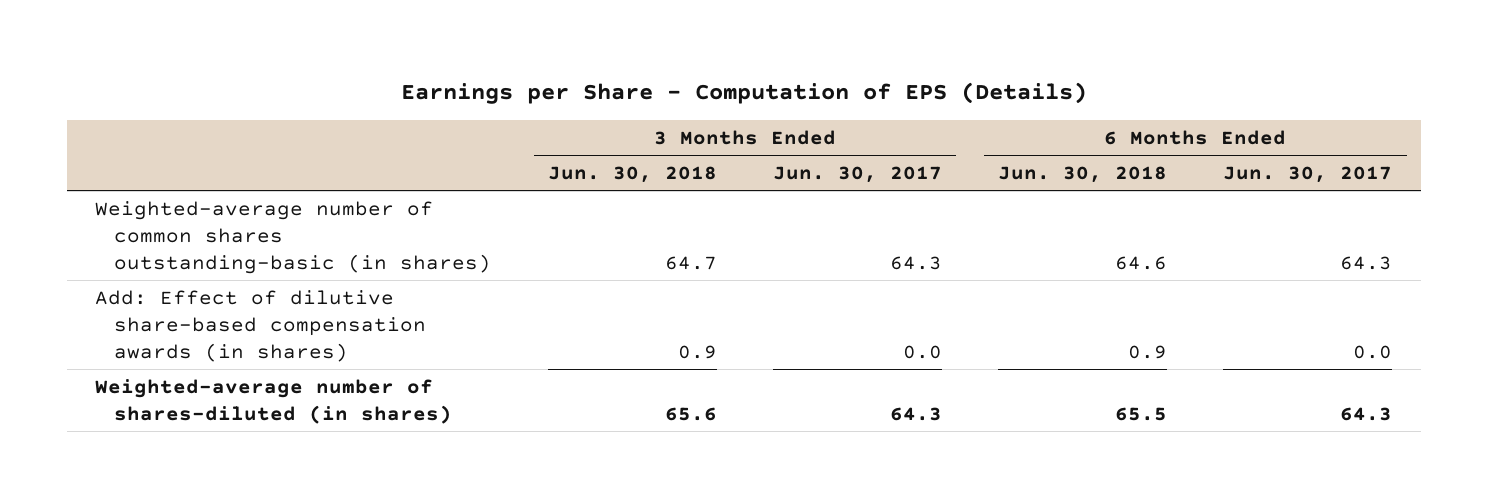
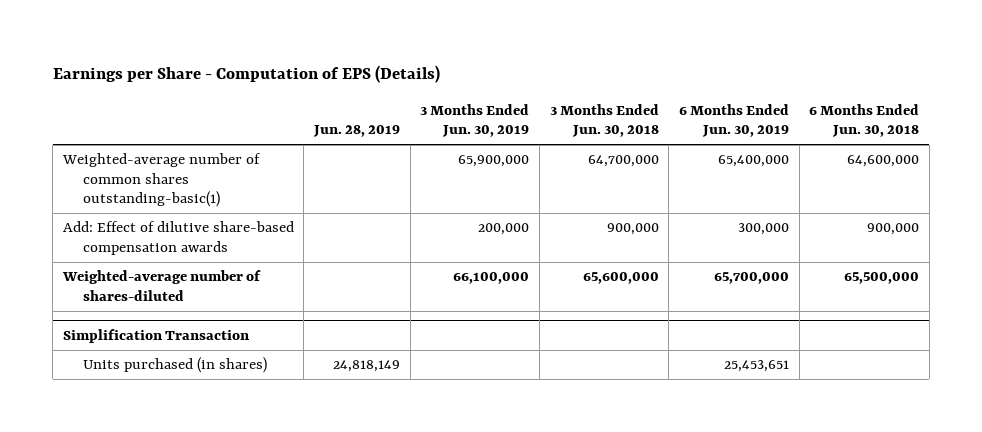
[772,165,942,183] Jun. 30, 2017 -> none
[1223,165,1393,183] Jun. 30, 2017 -> none
none -> [313,125,401,138] Jun. 28, 2019
none -> [420,103,530,138] 3 Months Ended Jun. 30, 2019
none -> [678,103,789,138] 6 Months Ended Jun. 30, 2019
[95,200,492,274] Weighted-average number of common shares outstanding-basic (in shares) -> [61,153,261,208] Weighted-average number of common shares outstanding-basic(1)
[664,255,717,270] 64.7 -> [587,155,659,168] 64,700,000
[1115,255,1168,270] 64.6 -> [847,155,920,168] 64,600,000
[95,289,427,362] Add: Effect of dilutive share-based compensation awards (in shares) -> [62,221,294,255] Add: Effect of dilutive share-based compensation awards
[677,344,717,359] 0.9 -> [606,223,659,236] 900,000
[1128,344,1168,359] 0.9 -> [867,223,920,236] 900,000
[95,378,453,424] Weighted-average number of shares-diluted (in shares) -> [61,270,261,301] Weighted-average number of shares-diluted
[664,406,717,421] 65.6 -> [582,272,659,285] 65,600,000
[1115,406,1168,421] 65.5 -> [844,272,920,285] 65,500,000
none -> [62,329,249,344] Simplification Transaction
none -> [83,357,268,374] Units purchased (in shares)

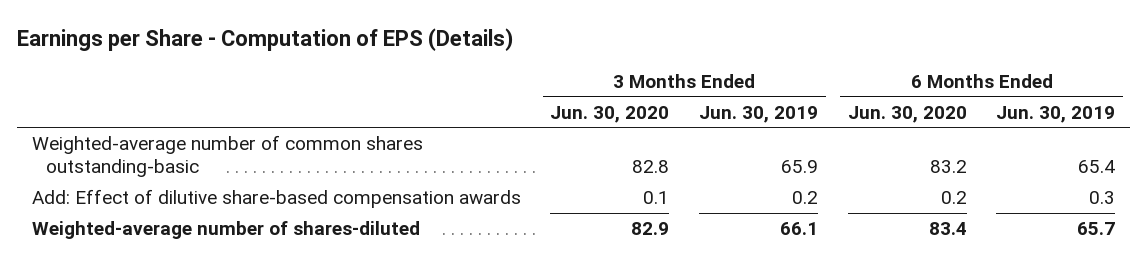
[313,125,401,138] Jun. 28, 2019 -> none
[549,103,659,138] 3 Months Ended Jun. 30, 2018 -> none
[809,103,920,138] 6 Months Ended Jun. 30, 2018 -> none
none -> [550,105,670,123] Jun. 30, 2020
none -> [847,105,967,123] Jun. 30, 2020
[62,329,249,344] Simplification Transaction -> none
[83,357,268,374] Units purchased (in shares) -> none
[61,153,261,208] Weighted-average number of common shares outstanding-basic(1) -> [31,135,423,178] Weighted-average number of common shares outstanding-basic
[458,155,530,168] 65,900,000 -> [781,160,819,174] 65.9
[717,155,789,168] 65,400,000 -> [1078,160,1116,174] 65.4
[478,223,530,236] 200,000 -> [792,191,819,205] 0.2
[737,223,789,236] 300,000 -> [1089,191,1116,205] 0.3
[453,272,530,285] 66,100,000 -> [780,222,819,236] 66.1
[713,272,789,285] 65,700,000 -> [1077,222,1116,236] 65.7

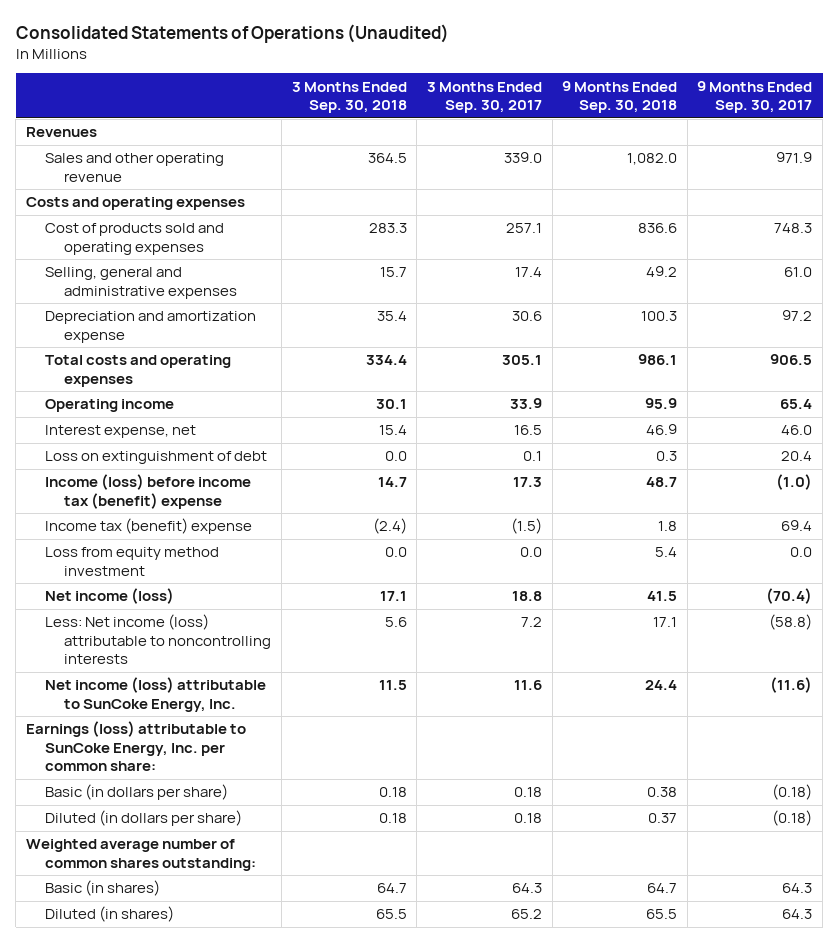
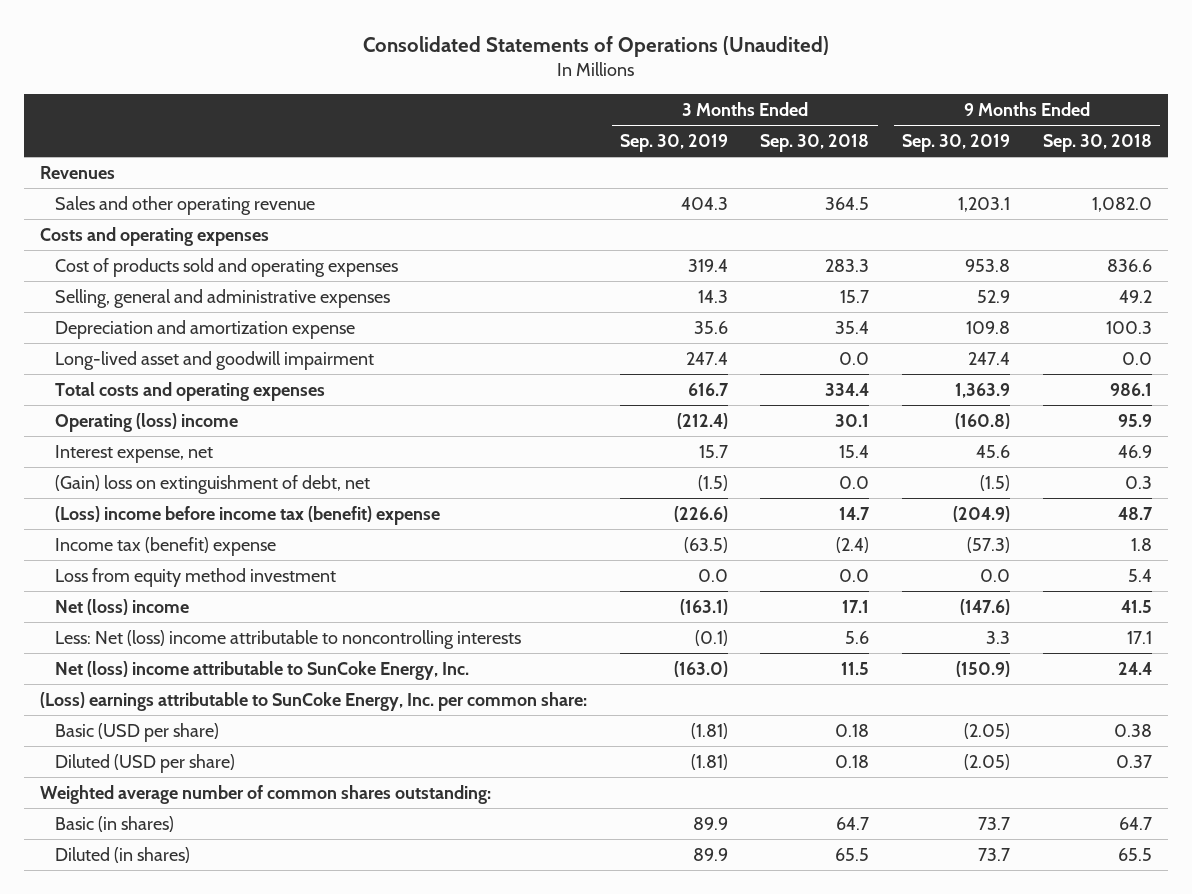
[426,81,542,114] 3 Months Ended Sep. 30, 2017 -> none
[697,80,813,114] 9 Months Ended Sep. 30, 2017 -> none
none -> [619,134,728,153] Sep. 30, 2019
none -> [902,134,1011,153] Sep. 30, 2019
none -> [54,350,374,370] Long-lived asset and goodwill impairment
[45,399,175,413] Operating income -> [54,412,238,432] Operating (loss) income
[45,451,268,465] Loss on extinguishment of debt -> [54,474,370,494] (Gain) loss on extinguishment of debt, net
[45,474,252,509] Income (loss) before income tax (benefit) expense -> [54,505,440,525] (Loss) income before income tax (benefit) expense
[45,588,175,605] Net income (loss) -> [54,598,189,615] Net (loss) income
[45,614,272,664] Less: Net income (loss) attributable to noncontrolling interests -> [54,629,521,649] Less: Net (loss) income attributable to noncontrolling interests
[45,677,267,712] Net income (loss) attributable to SunCoke Energy, Inc. -> [54,660,469,680] Net (loss) income attributable to SunCoke Energy, Inc.
[25,721,246,771] Earnings (loss) attributable to SunCoke Energy, Inc. per common share: -> [39,691,587,711] (Loss) earnings attributable to SunCoke Energy, Inc. per common share:
[45,784,229,801] Basic (in dollars per share) -> [54,722,219,742] Basic (USD per share)
[45,810,243,827] Diluted (in dollars per share) -> [54,753,235,773] Diluted (USD per share)

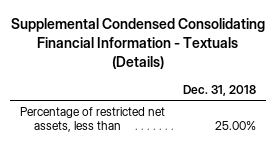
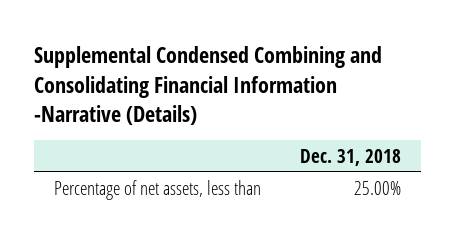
[10,18,265,69] Supplemental Condensed Consolidating Financial Information - Textuals (Details) -> [34,46,383,125] Supplemental Condensed Combining and Consolidating Financial Information -Narrative (Details)
[19,107,165,133] Percentage of restricted net assets, less than -> [54,180,262,201] Percentage of net assets, less than

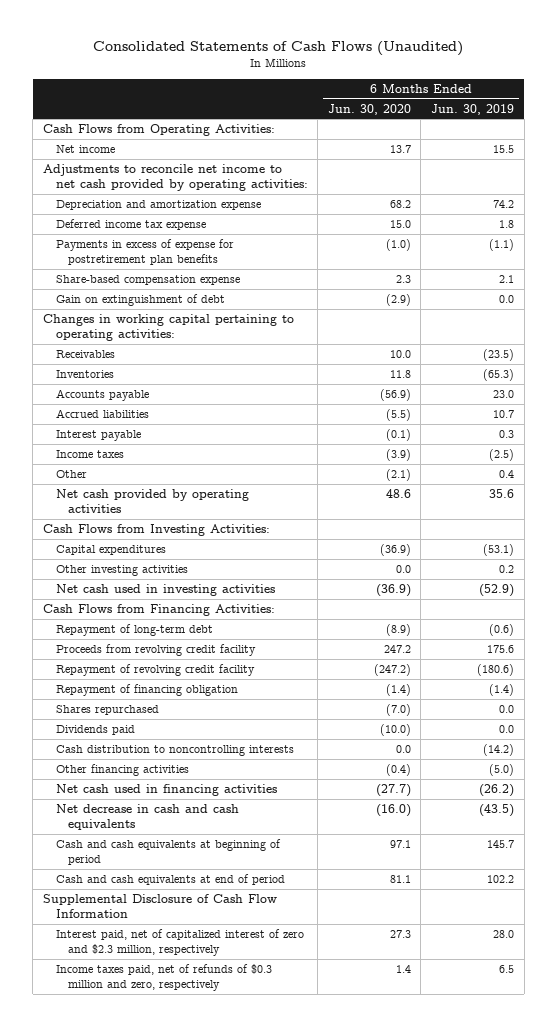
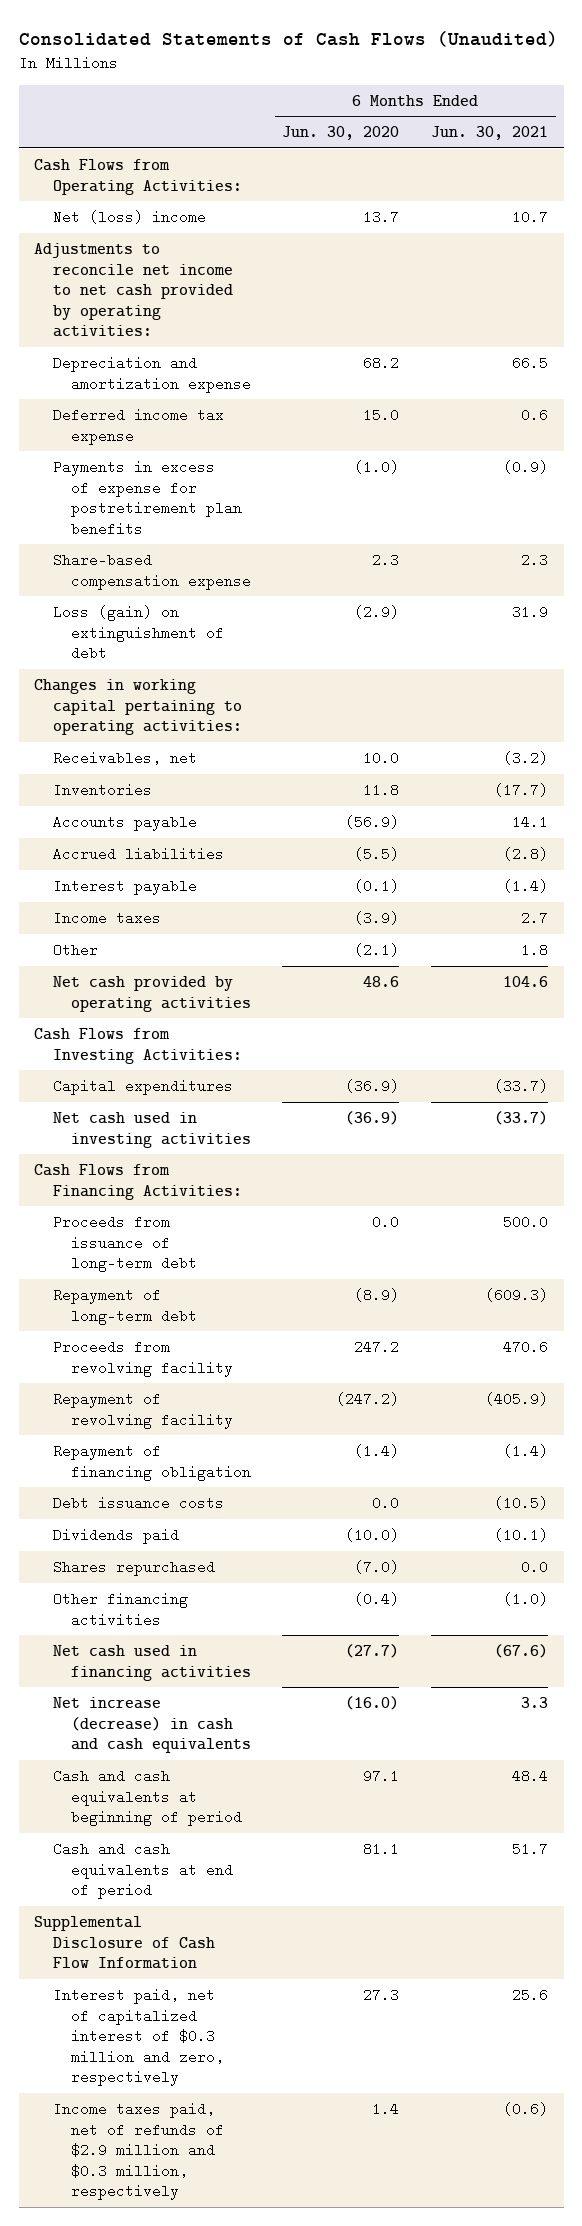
[431,103,515,115] Jun. 30, 2019 -> none
none -> [430,126,548,141] Jun. 30, 2021
[55,145,115,154] Net income -> [52,209,206,224] Net (loss) income
[55,294,225,307] Gain on extinguishment of debt -> [52,604,224,661] Loss (gain) on extinguishment of debt
[55,350,115,359] Receivables -> [52,750,197,765] Receivables, net
[55,565,188,577] Other investing activities -> none
none -> [52,1214,197,1273] Proceeds from issuance of long-term debt
[55,644,256,657] Proceeds from revolving credit facility -> [52,1339,233,1377] Proceeds from revolving facility
[55,664,255,677] Repayment of revolving credit facility -> [52,1391,233,1429] Repayment of revolving facility
none -> [52,1495,224,1510] Debt issuance costs
[55,745,294,757] Cash distribution to noncontrolling interests -> none
[55,705,159,716] Shares repurchased -> [52,1559,215,1576] Shares repurchased
[55,804,239,830] Net decrease in cash and cash equivalents -> [52,1696,251,1754] Net increase (decrease) in cash and cash equivalents
[55,929,304,956] Interest paid, net of capitalized interest of zero and $2.3 million, respectively -> [52,1987,224,2087] Interest paid, net of capitalized interest of $0.3 million and zero, respectively
[55,964,272,991] Income taxes paid, net of refunds of $0.3 million and zero, respectively -> [52,2101,224,2201] Income taxes paid, net of refunds of $2.9 million and $0.3 million, respectively

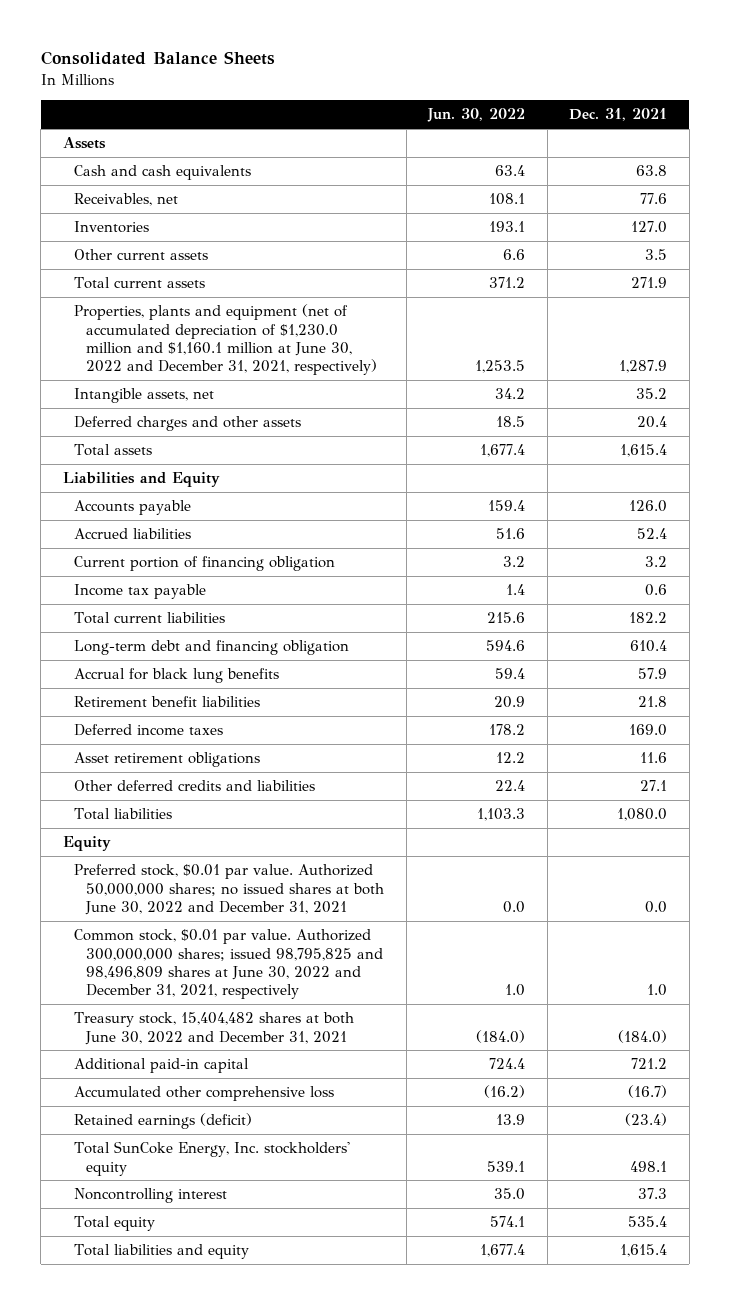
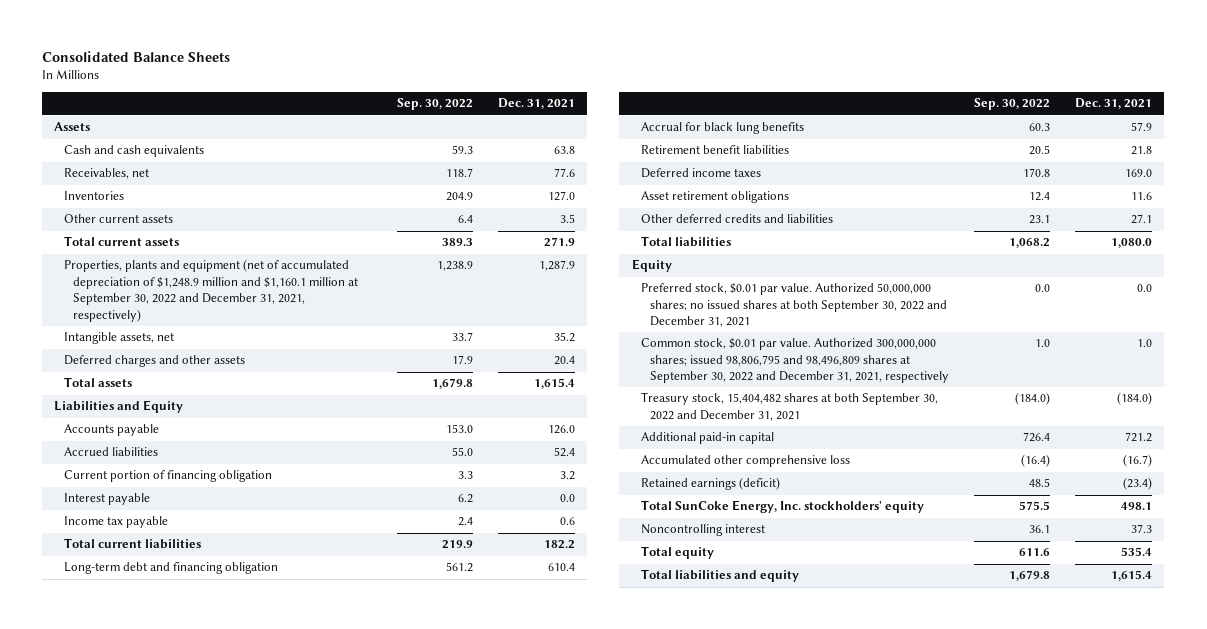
[427,108,526,123] Jun. 30, 2022 -> none
none -> [397,98,474,111] Sep. 30, 2022
[74,304,378,376] Properties, plants and equipment (net of accumulated depreciation of $1,230.0 million and $1,160.1 million at June 30, 2022 and December 31, 2021, respectively) -> [63,259,359,322] Properties, plants and equipment (net of accumulated depreciation of $1,248.9 million and $1,160.1 million at September 30, 2022 and December 31, 2021, respectively)
none -> [63,493,150,506] Interest payable
[74,864,385,916] Preferred stock, $0.01 par value. Authorized 50,000,000 shares; no issued shares at both June 30, 2022 and December 31, 2021 -> [641,283,948,328] Preferred stock, $0.01 par value. Authorized 50,000,000 shares; no issued shares at both September 30, 2022 and December 31, 2021
[74,929,384,1000] Common stock, $0.01 par value. Authorized 300,000,000 shares; issued 98,795,825 and 98,496,809 shares at June 30, 2022 and December 31, 2021, respectively -> [641,338,950,384] Common stock, $0.01 par value. Authorized 300,000,000 shares; issued 98,806,795 and 98,496,809 shares at September 30, 2022 and December 31, 2021, respectively
[74,1012,355,1045] Treasury stock, 15,404,482 shares at both June 30, 2022 and December 31, 2021 -> [641,392,939,421] Treasury stock, 15,404,482 shares at both September 30, 2022 and December 31, 2021

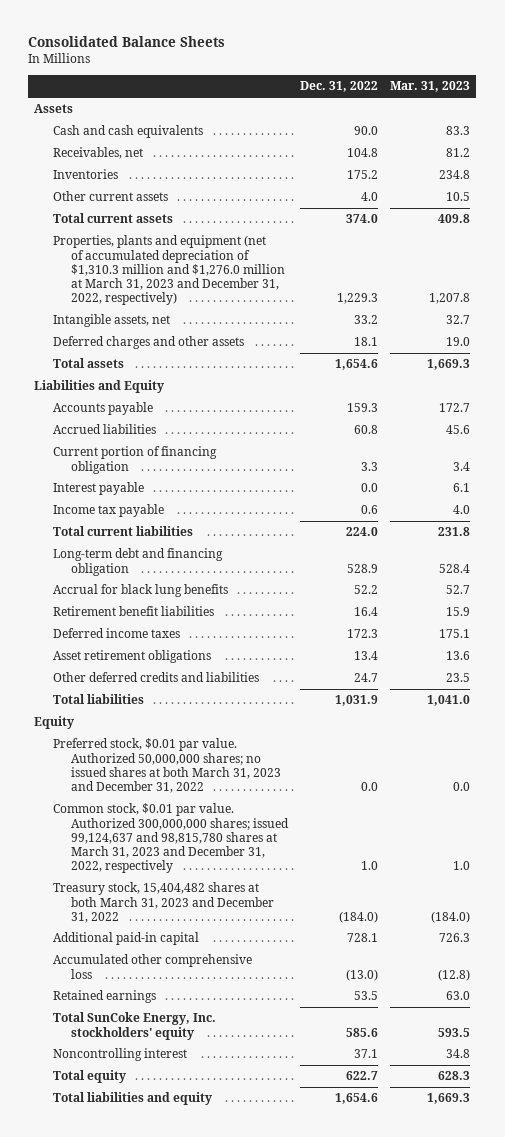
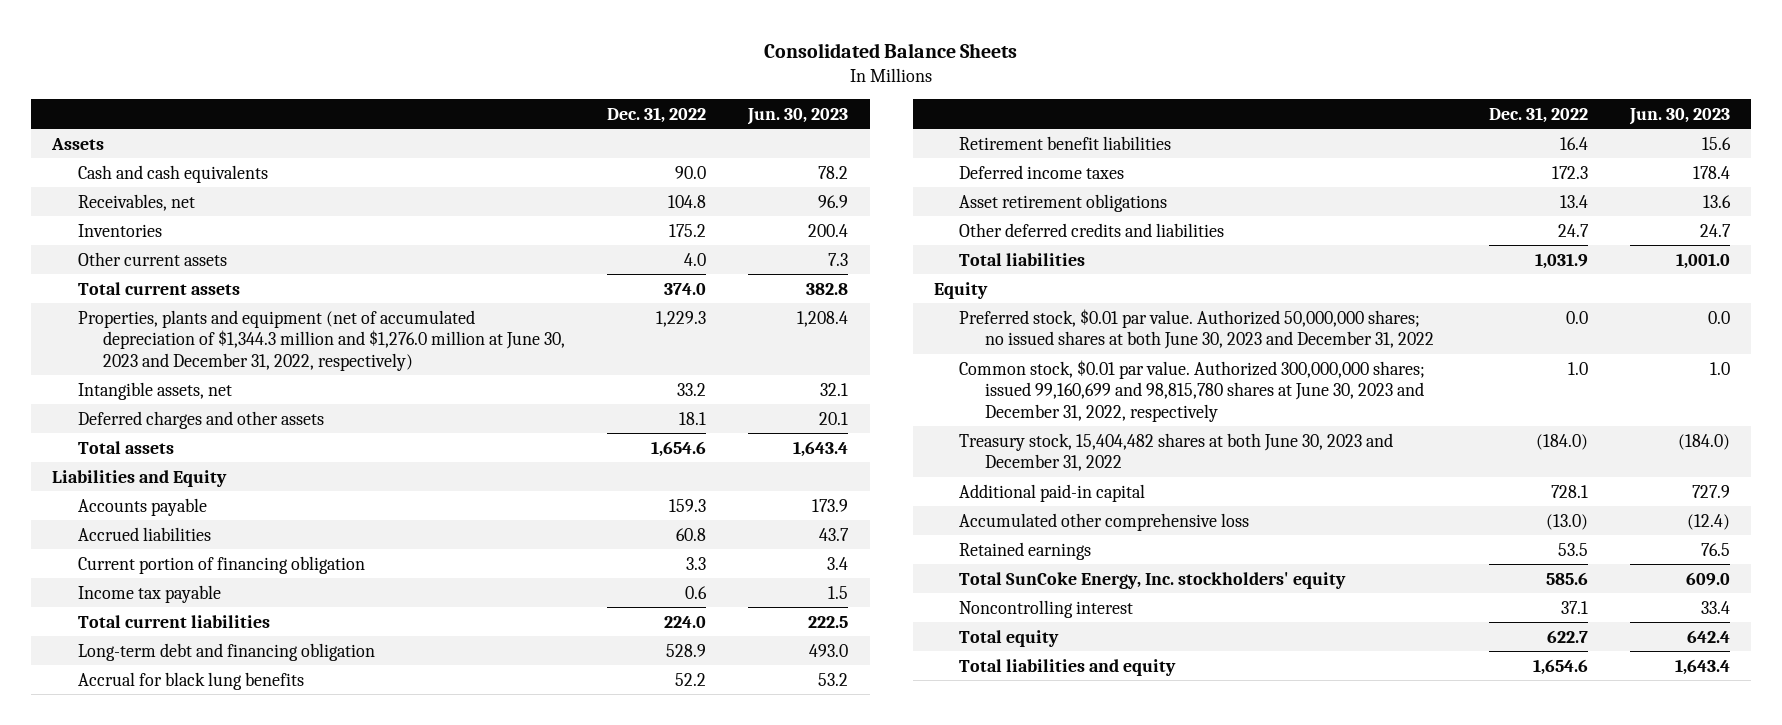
[390,81,471,93] Mar. 31, 2023 -> none
none -> [747,107,849,125] Jun. 30, 2023
[52,235,286,305] Properties, plants and equipment (net of accumulated depreciation of $1,310.3 million and $1,276.0 million at March 31, 2023 and December 31, 2022, respectively) -> [77,309,566,371] Properties, plants and equipment (net of accumulated depreciation of $1,344.3 million and $1,276.0 million at June 30, 2023 and December 31, 2022, respectively)
[52,482,144,496] Interest payable -> none
[52,738,282,793] Preferred stock, $0.01 par value. Authorized 50,000,000 shares; no issued shares at both March 31, 2023 and December 31, 2022 -> [959,308,1434,350] Preferred stock, $0.01 par value. Authorized 50,000,000 shares; no issued shares at both June 30, 2023 and December 31, 2022
[52,803,290,873] Common stock, $0.01 par value. Authorized 300,000,000 shares; issued 99,124,637 and 98,815,780 shares at March 31, 2023 and December 31, 2022, respectively -> [959,359,1426,422] Common stock, $0.01 par value. Authorized 300,000,000 shares; issued 99,160,699 and 98,815,780 shares at June 30, 2023 and December 31, 2022, respectively
[52,882,275,923] Treasury stock, 15,404,482 shares at both March 31, 2023 and December 31, 2022 -> [959,432,1394,472] Treasury stock, 15,404,482 shares at both June 30, 2023 and December 31, 2022

